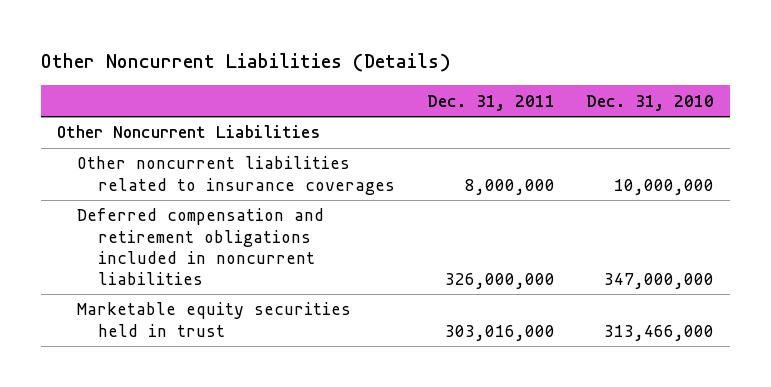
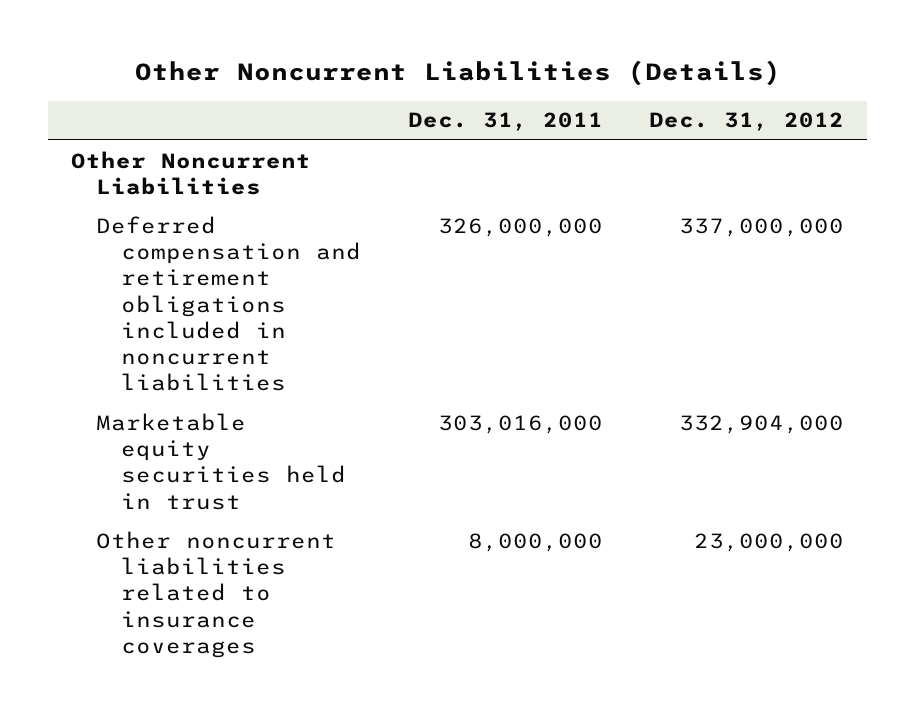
[586,94,715,111] Dec. 31, 2010 -> none
none -> [649,112,845,132] Dec. 31, 2012
[77,156,395,195] Other noncurrent liabilities related to insurance coverages -> [96,530,337,658] Other noncurrent liabilities related to insurance coverages

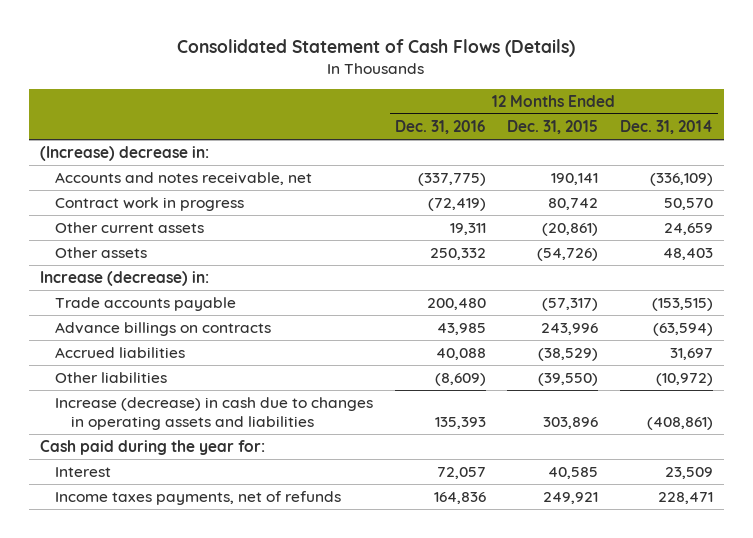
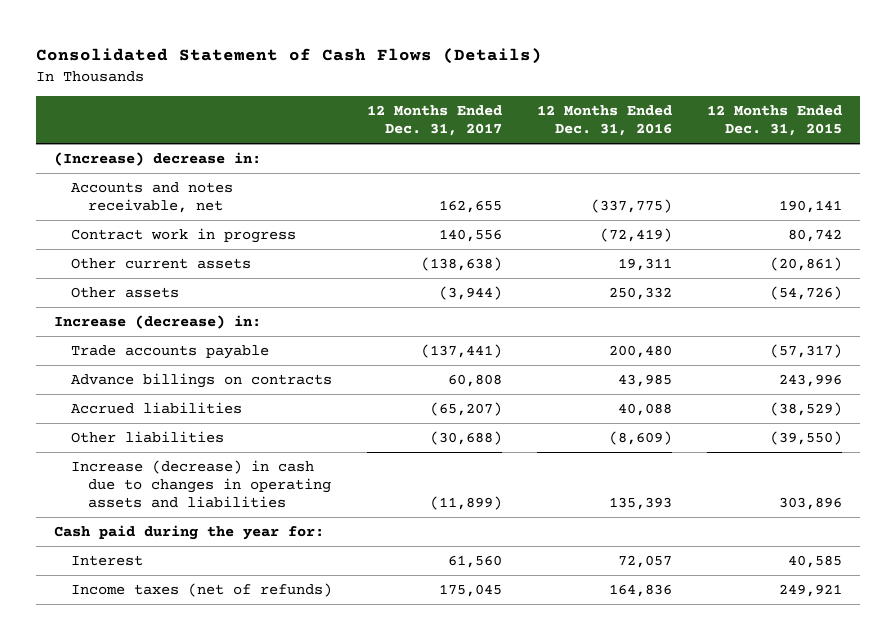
[619,119,713,134] Dec. 31, 2014 -> none
none -> [367,105,503,136] 12 Months Ended Dec. 31, 2017
[55,490,342,505] Income taxes payments, net of refunds -> [70,582,332,597] Income taxes (net of refunds)

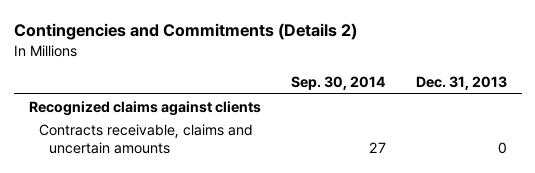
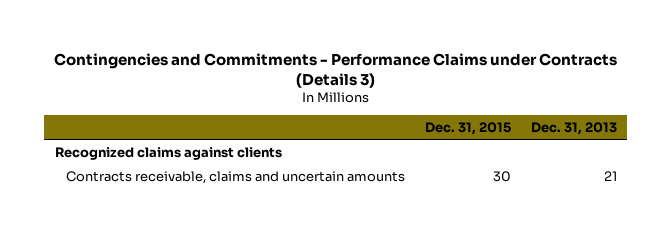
[13,23,357,41] Contingencies and Commitments (Details 2) -> [53,52,617,88] Contingencies and Commitments - Performance Claims under Contracts (Details 3)
[290,76,386,91] Sep. 30, 2014 -> none
none -> [424,121,511,135] Dec. 31, 2015
[497,141,507,154] 0 -> [604,170,618,181] 21

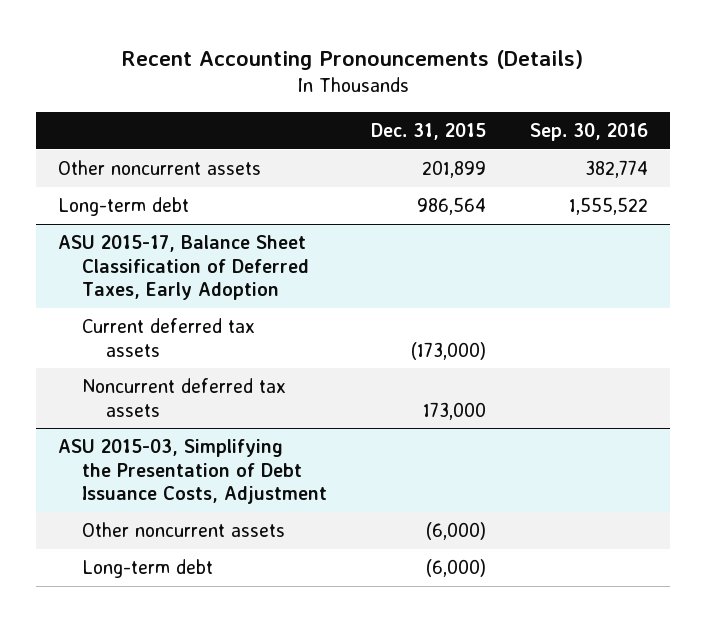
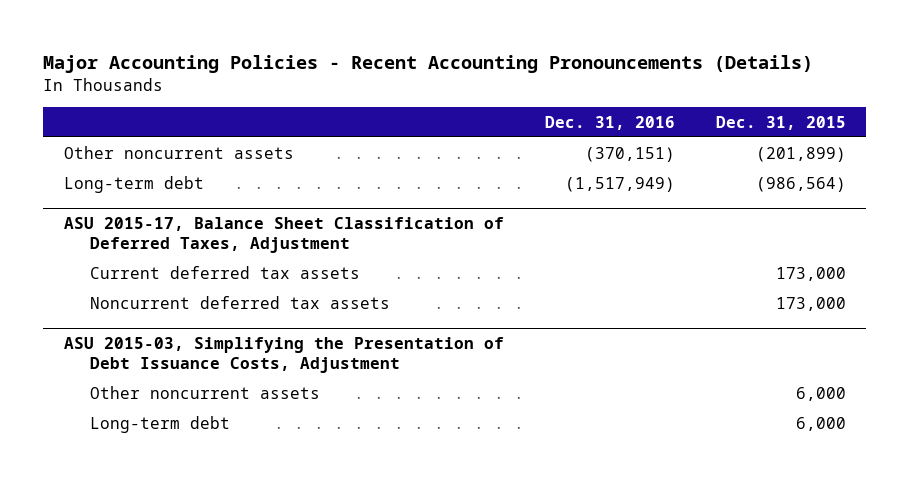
[121,49,583,70] Recent Accounting Pronouncements (Details) -> [43,54,814,73] Major Accounting Policies - Recent Accounting Pronouncements (Details)
[529,122,648,141] Sep. 30, 2016 -> none
none -> [544,115,675,130] Dec. 31, 2016
[421,160,486,179] 201,899 -> [755,146,846,162] (201,899)
[416,197,486,216] 986,564 -> [755,176,846,192] (986,564)
[57,235,309,301] ASU 2015-17, Balance Sheet Classification of Deferred Taxes, Early Adoption -> [63,216,504,253] ASU 2015-17, Balance Sheet Classification of Deferred Taxes, Adjustment
[410,341,486,360] (173,000) -> [775,266,846,281] 173,000
[425,522,486,541] (6,000) -> [795,386,846,401] 6,000
[425,559,486,578] (6,000) -> [795,416,846,431] 6,000

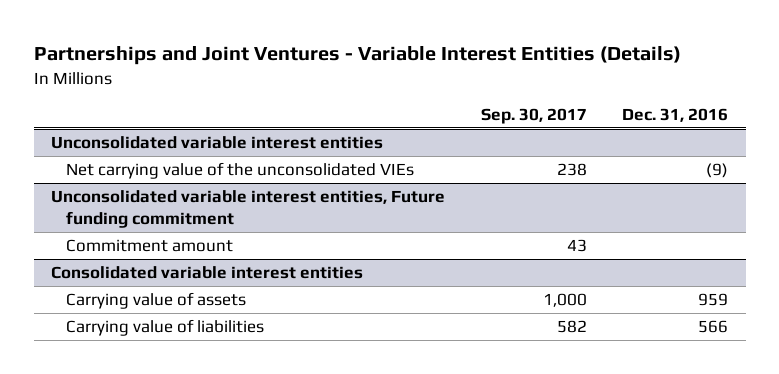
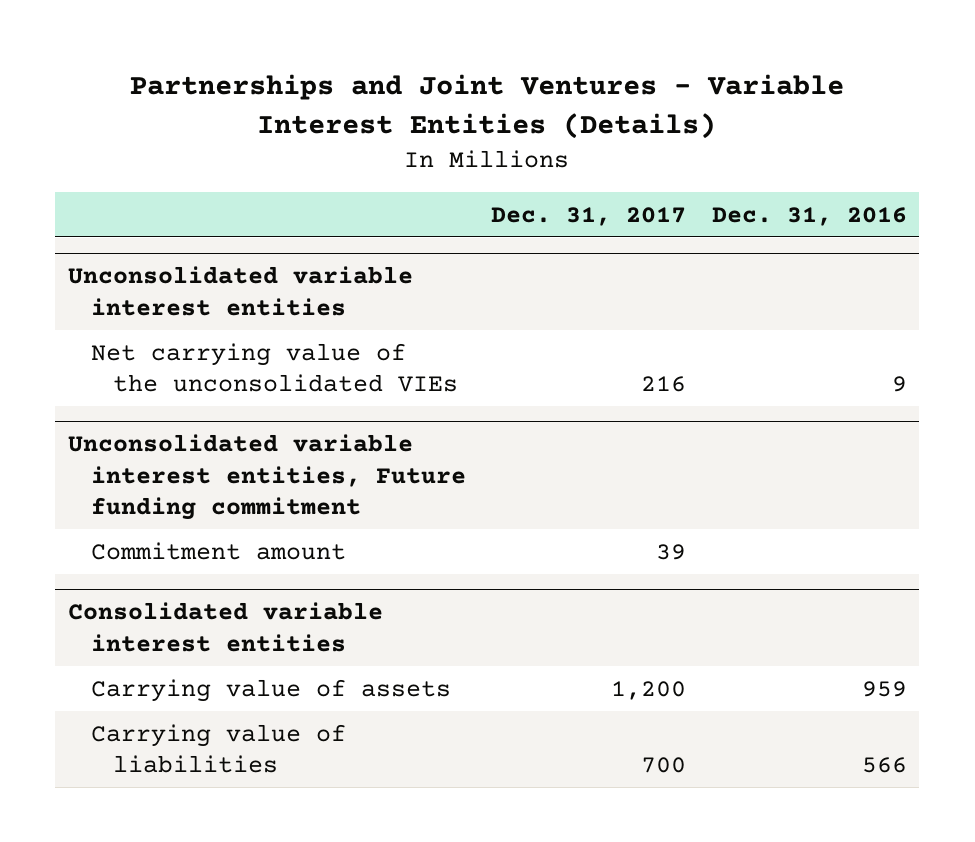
[480,108,587,125] Sep. 30, 2017 -> none
none -> [491,206,687,226] Dec. 31, 2017
[705,163,728,179] (9) -> [891,376,907,393] 9

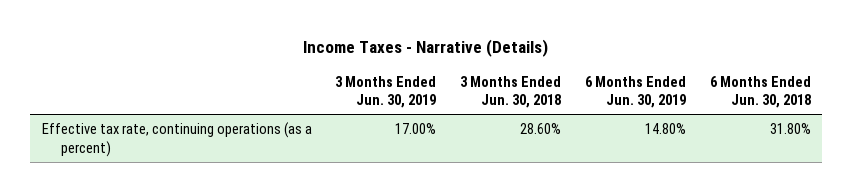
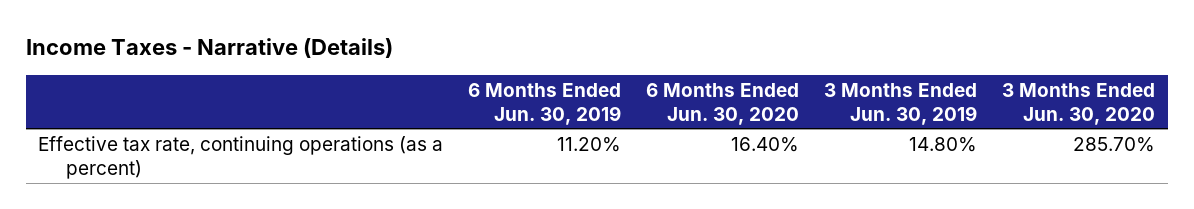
[460,75,562,109] 3 Months Ended Jun. 30, 2018 -> none
[709,75,811,109] 6 Months Ended Jun. 30, 2018 -> none
none -> [646,82,800,125] 6 Months Ended Jun. 30, 2020
none -> [1002,82,1156,125] 3 Months Ended Jun. 30, 2020
[395,123,437,135] 17.00% -> [909,136,978,152] 14.80%
[644,123,686,135] 14.80% -> [557,136,622,152] 11.20%

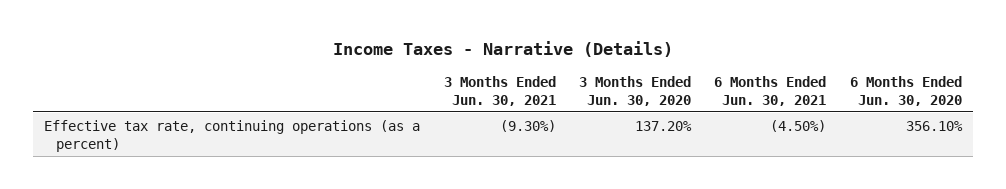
[468,82,622,125] 6 Months Ended Jun. 30, 2019 -> none
[824,82,978,125] 3 Months Ended Jun. 30, 2019 -> none
none -> [443,75,556,106] 3 Months Ended Jun. 30, 2021
none -> [714,75,827,106] 6 Months Ended Jun. 30, 2021
[731,136,800,152] 16.40% -> [905,120,963,131] 356.10%
[1073,136,1156,152] 285.70% -> [635,120,693,131] 137.20%

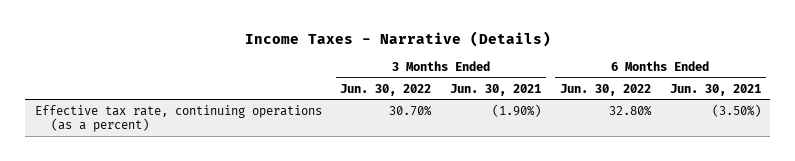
[579,75,692,106] 3 Months Ended Jun. 30, 2020 -> none
[849,75,962,106] 6 Months Ended Jun. 30, 2020 -> none
none -> [340,83,432,96] Jun. 30, 2022
none -> [560,83,652,96] Jun. 30, 2022
[499,119,556,132] (9.30%) -> [492,104,542,118] (1.90%)
[770,119,827,132] (4.50%) -> [711,104,761,118] (3.50%)

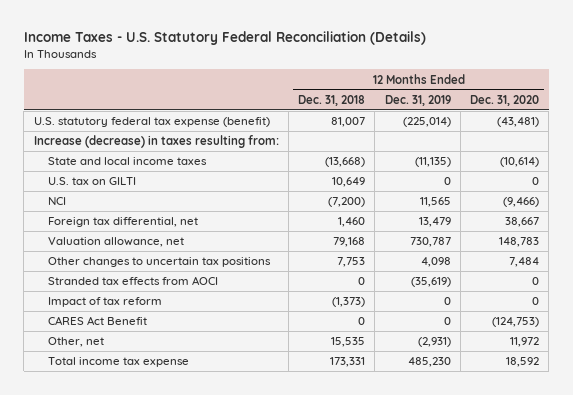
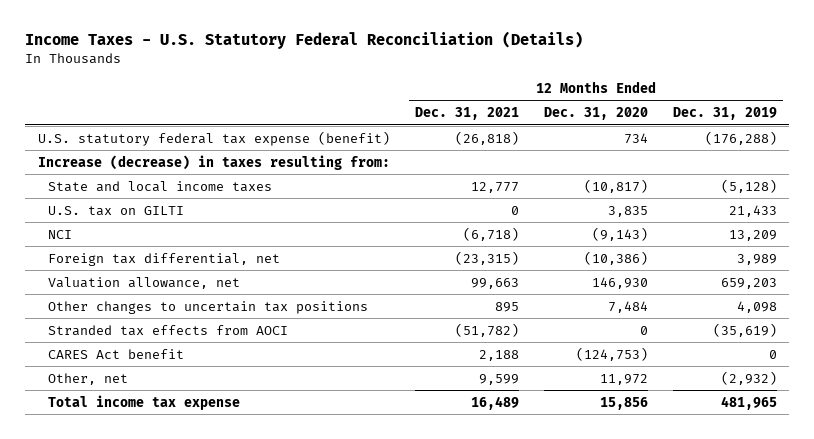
[298,94,366,106] Dec. 31, 2018 -> none
none -> [414,107,519,121] Dec. 31, 2021
[402,117,451,128] (225,014) -> [704,130,777,145] (176,288)
[497,117,540,128] (43,481) -> [623,132,648,144] 734
[414,157,451,168] (11,135) -> [720,178,777,193] (5,128)
[500,157,540,168] (10,614) -> [583,178,648,193] (10,817)
[443,177,451,186] 0 -> [728,204,777,217] 21,433
[532,177,540,186] 0 -> [607,205,648,217] 3,835
[419,197,451,208] 11,565 -> [728,229,777,241] 13,209
[503,197,540,208] (9,466) -> [591,226,648,241] (9,143)
[418,217,451,228] 13,479 -> [736,253,777,265] 3,989
[505,217,540,228] 38,667 -> [583,250,648,265] (10,386)
[409,237,451,248] 730,787 -> [720,277,777,289] 659,203
[499,237,540,248] 148,783 -> [591,276,648,289] 146,930
[48,297,163,308] Impact of tax reform -> none
[48,316,148,326] CARES Act Benefit -> [47,348,184,359] CARES Act benefit
[417,337,451,348] (2,931) -> [720,370,777,385] (2,932)
[407,357,451,368] 485,230 -> [720,395,777,410] 481,965
[506,357,540,368] 18,592 -> [599,396,648,410] 15,856

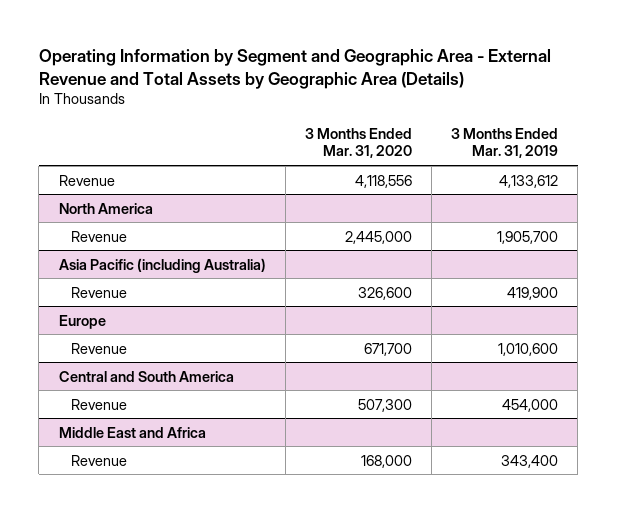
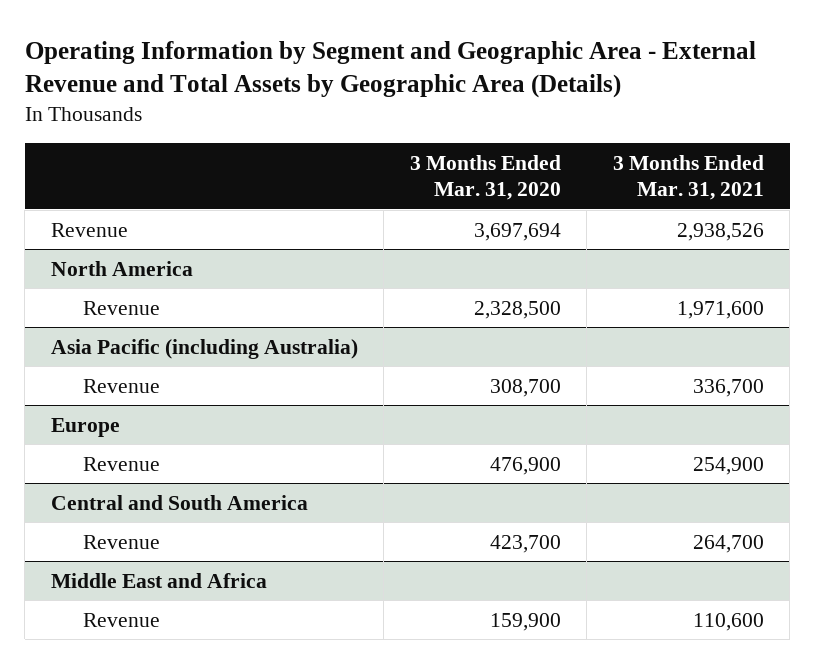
[450,127,558,159] 3 Months Ended Mar. 31, 2019 -> none
none -> [612,154,764,201] 3 Months Ended Mar. 31, 2021
[354,174,412,188] 4,118,556 -> [473,222,561,241] 3,697,694
[344,230,412,244] 2,445,000 -> [473,300,561,319] 2,328,500
[357,286,412,300] 326,600 -> [489,378,561,397] 308,700
[363,342,412,356] 671,700 -> [489,456,561,475] 476,900
[357,398,412,412] 507,300 -> [489,534,561,553] 423,700
[360,454,412,468] 168,000 -> [489,612,561,631] 159,900

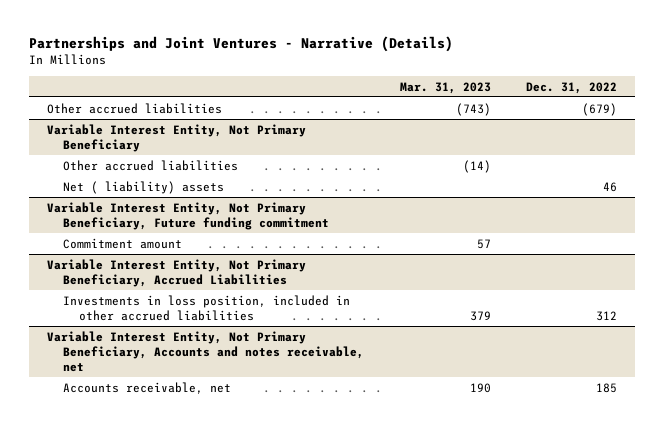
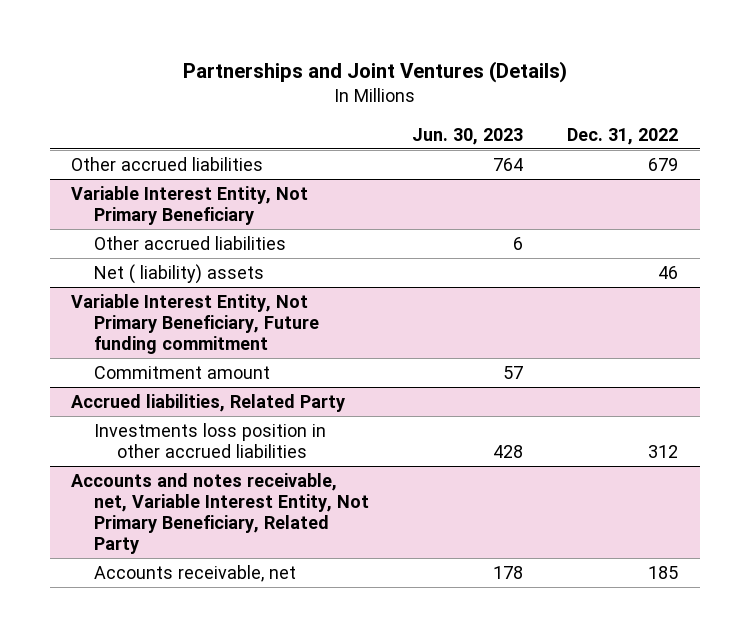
[29,35,454,52] Partnerships and Joint Ventures - Narrative (Details) -> [182,60,567,83] Partnerships and Joint Ventures (Details)
[399,81,491,94] Mar. 31, 2023 -> none
none -> [412,127,524,145] Jun. 30, 2023
[582,102,618,116] (679) -> [647,157,678,171] 679
[46,258,306,287] Variable Interest Entity, Not Primary Beneficiary, Accrued Liabilities -> none
none -> [71,393,346,412] Accrued liabilities, Related Party
[63,294,351,321] Investments in loss position, included in other accrued liabilities -> [93,422,326,458] Investments loss position in other accrued liabilities
[46,330,365,372] Variable Interest Entity, Not Primary Beneficiary, Accounts and notes receivable, net -> [71,472,369,554] Accounts and notes receivable, net, Variable Interest Entity, Not Primary Beneficiary, Related Party

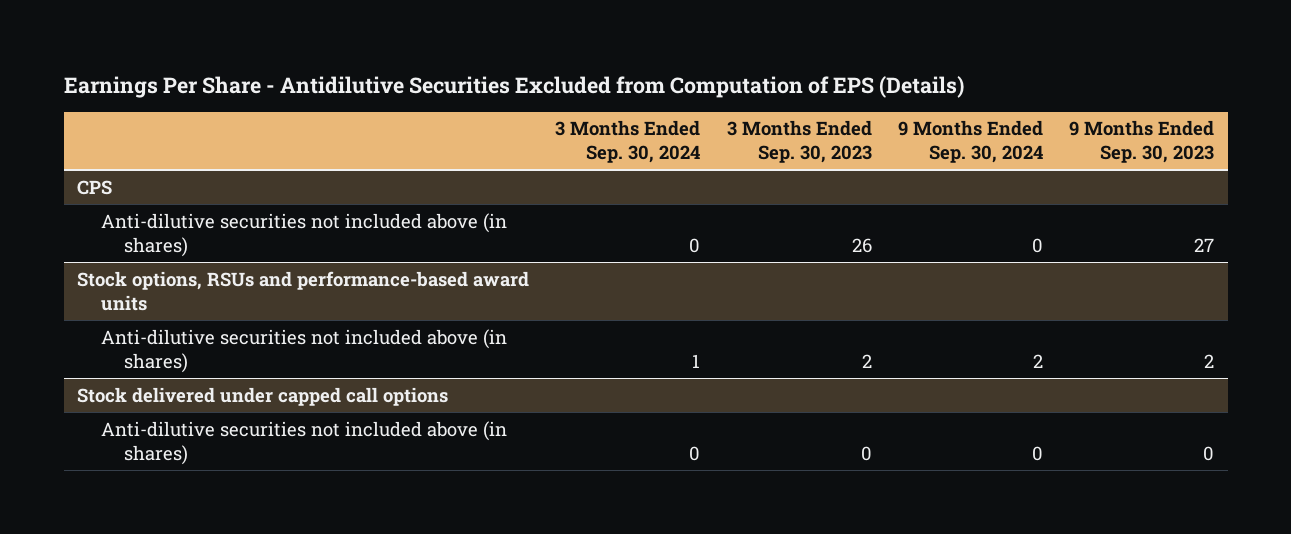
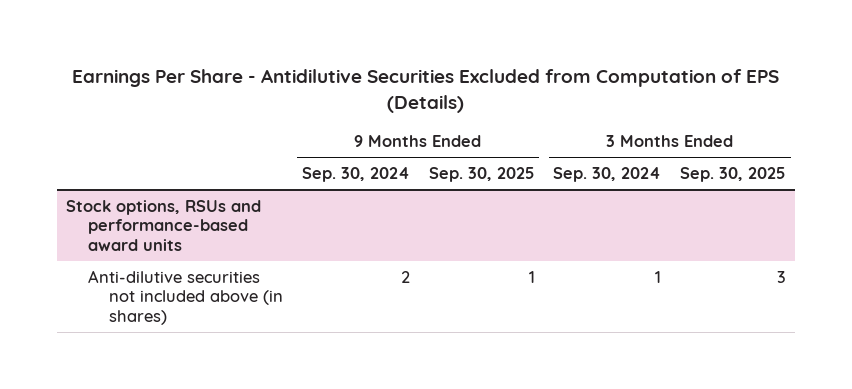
[726,120,872,164] 3 Months Ended Sep. 30, 2023 -> none
[1069,120,1215,164] 9 Months Ended Sep. 30, 2023 -> none
none -> [428,167,535,183] Sep. 30, 2025
none -> [679,167,786,183] Sep. 30, 2025
[77,179,113,195] CPS -> none
[100,212,507,257] Anti-dilutive securities not included above (in shares) -> none
[77,386,449,406] Stock delivered under capped call options -> none
[100,420,507,465] Anti-dilutive securities not included above (in shares) -> none

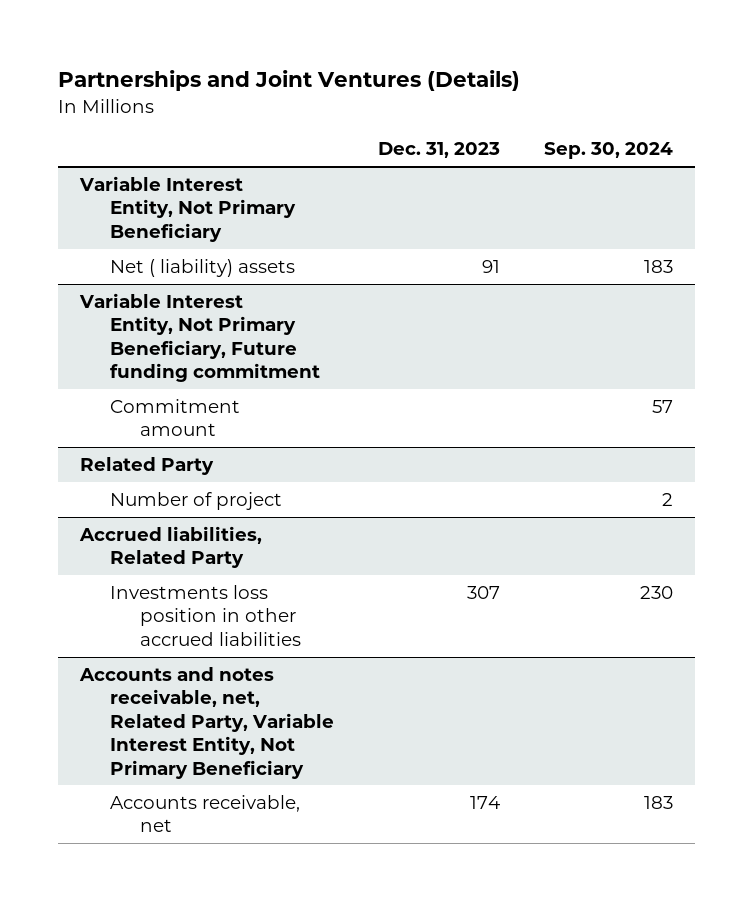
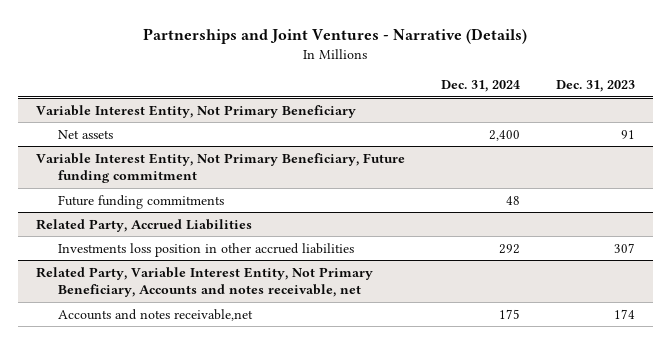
[58,70,521,92] Partnerships and Joint Ventures (Details) -> [143,27,528,44] Partnerships and Joint Ventures - Narrative (Details)
[544,142,674,160] Sep. 30, 2024 -> none
none -> [440,80,520,93] Dec. 31, 2024
[110,258,296,277] Net ( liability) assets -> [58,129,114,139] Net assets
[80,456,215,475] Related Party -> none
[110,491,283,510] Number of project -> none
[110,398,241,437] Commitment amount -> [58,194,225,209] Future funding commitments
[79,525,263,569] Accrued liabilities, Related Party -> [35,218,252,232] Related Party, Accrued Liabilities
[79,666,335,779] Accounts and notes receivable, net, Related Party, Variable Interest Entity, Not Primary Beneficiary -> [35,266,373,298] Related Party, Variable Interest Entity, Not Primary Beneficiary, Accounts and notes receivable, net
[110,794,301,833] Accounts receivable, net -> [58,308,254,321] Accounts and notes receivable,net

